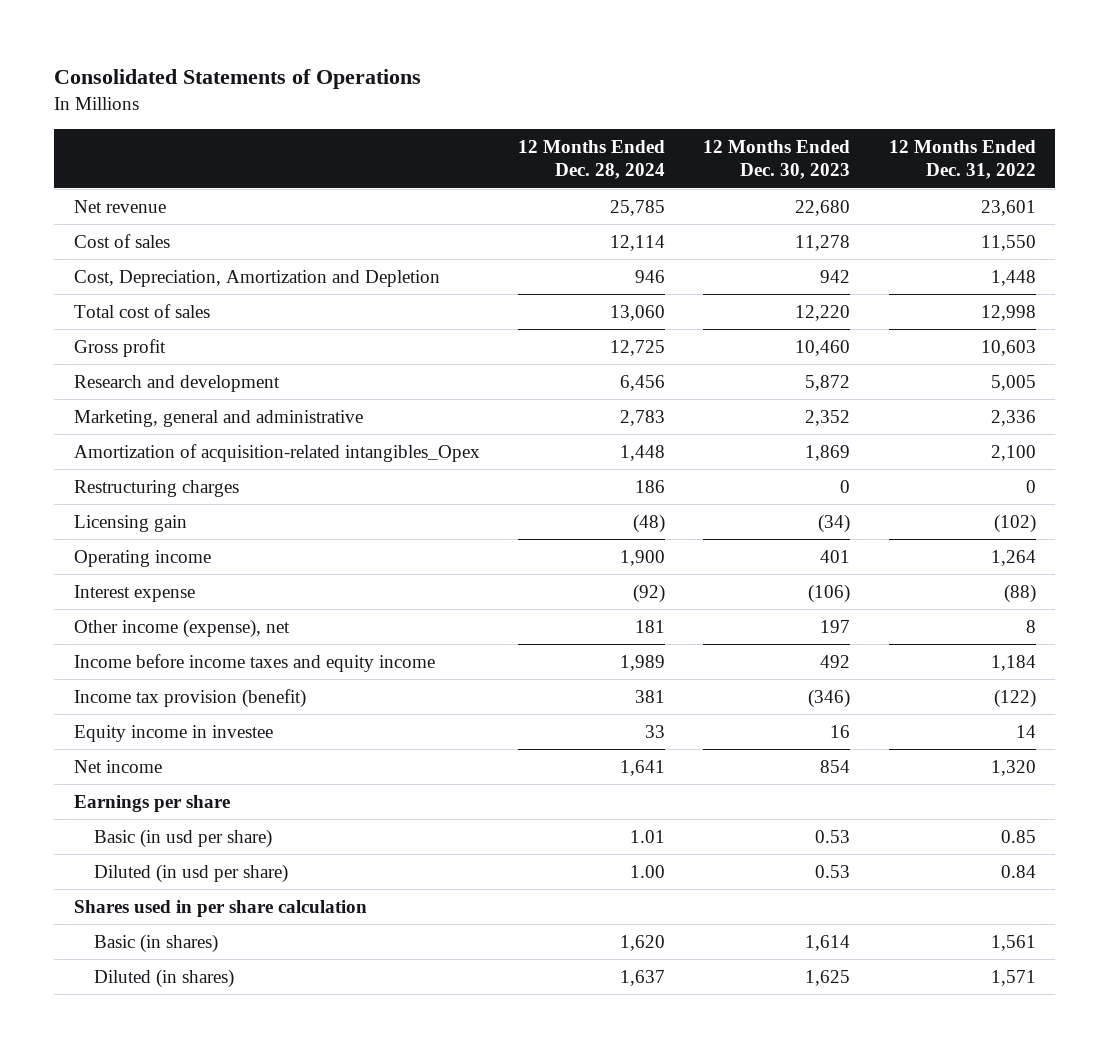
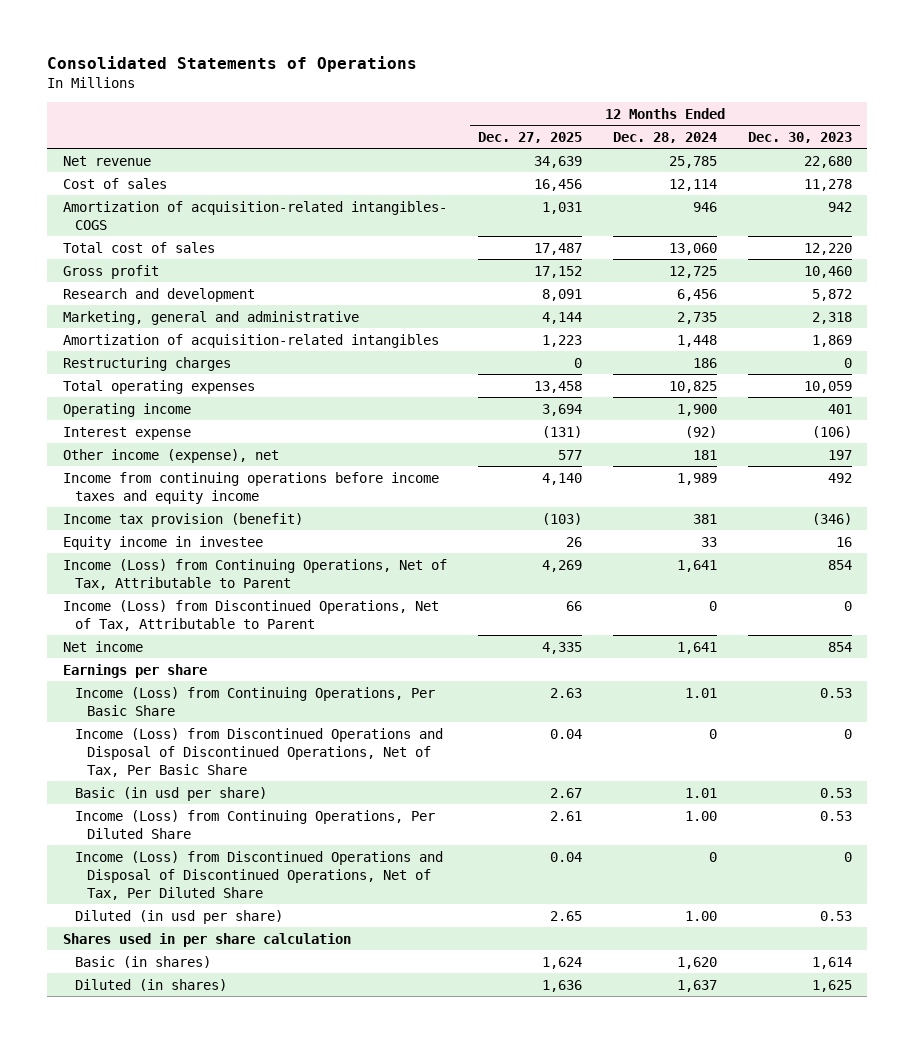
[888,139,1036,180] 12 Months Ended Dec. 31, 2022 -> none
none -> [477,131,582,143] Dec. 27, 2025
[73,269,440,287] Cost, Depreciation, Amortization and Depletion -> [62,200,447,230] Amortization of acquisition-related intangibles- COGS
[619,409,665,426] 2,783 -> [676,311,717,324] 2,735
[805,409,851,426] 2,352 -> [811,311,852,324] 2,318
[73,443,480,462] Amortization of acquisition-related intangibles_Opex -> [62,333,439,348] Amortization of acquisition-related intangibles
[73,514,187,532] Licensing gain -> none
none -> [62,379,255,394] Total operating expenses
[73,653,435,672] Income before income taxes and equity income -> [62,471,439,504] Income from continuing operations before income taxes and equity income
none -> [62,558,447,590] Income (Loss) from Continuing Operations, Net of Tax, Attributable to Parent
none -> [62,599,439,631] Income (Loss) from Discontinued Operations, Net of Tax, Attributable to Parent
none -> [74,686,435,716] Income (Loss) from Continuing Operations, Per Basic Share
none -> [74,727,443,778] Income (Loss) from Discontinued Operations and Disposal of Discontinued Operations, Net of Tax, Per Basic Share
none -> [74,809,435,839] Income (Loss) from Continuing Operations, Per Diluted Share
none -> [74,850,443,901] Income (Loss) from Discontinued Operations and Disposal of Discontinued Operations, Net of Tax, Per Diluted Share

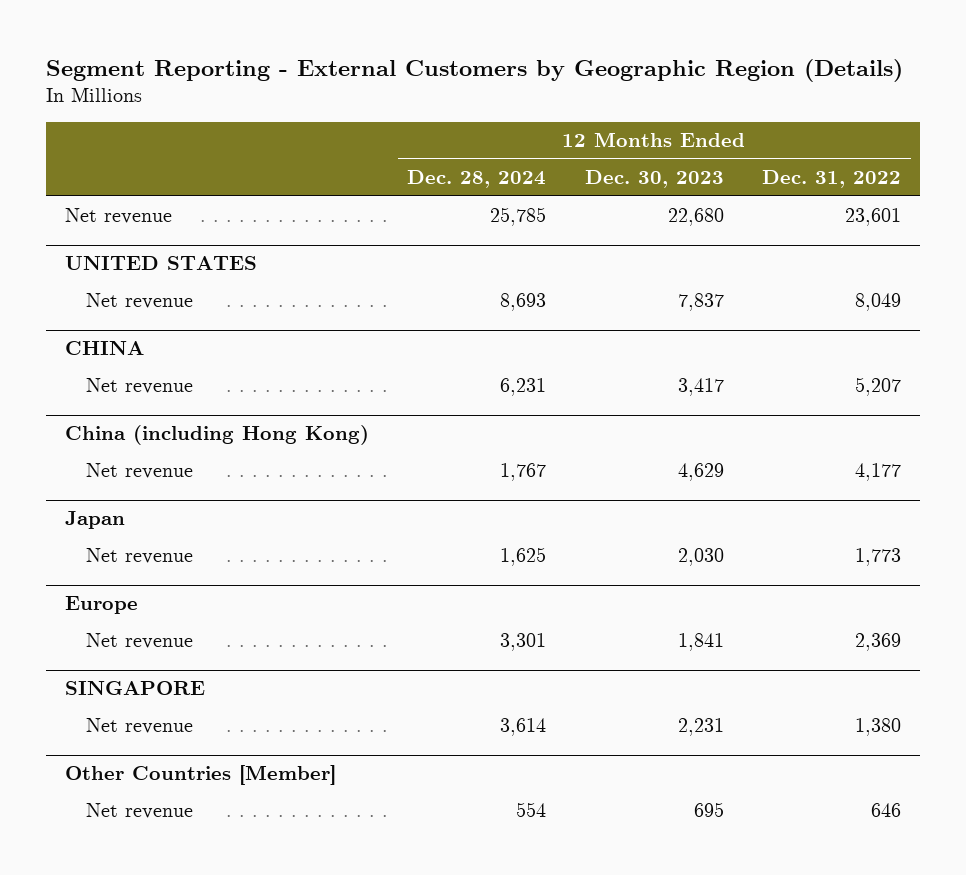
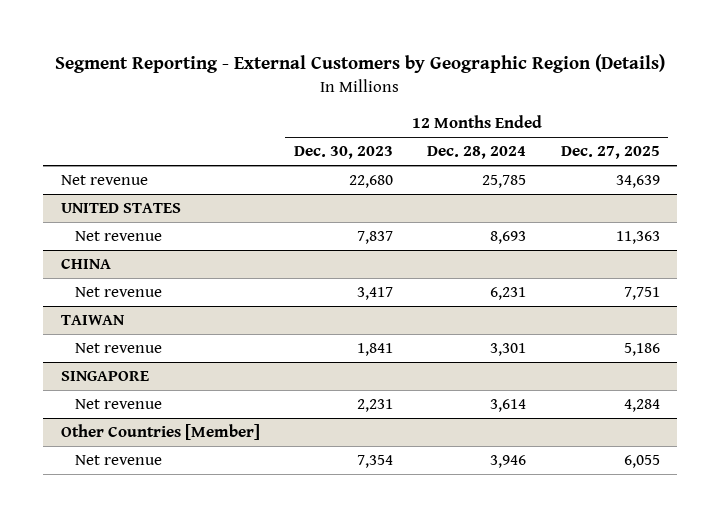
[762,169,902,188] Dec. 31, 2022 -> none
none -> [560,146,660,160] Dec. 27, 2025
[65,425,370,446] China (including Hong Kong) -> none
[85,463,193,480] Net revenue -> none
[65,511,126,530] Japan -> none
[85,548,193,565] Net revenue -> none
[65,596,139,615] Europe -> [60,315,125,326] TAIWAN
[516,802,547,818] 554 -> [490,455,527,469] 3,946
[693,802,724,818] 695 -> [356,455,393,469] 7,354

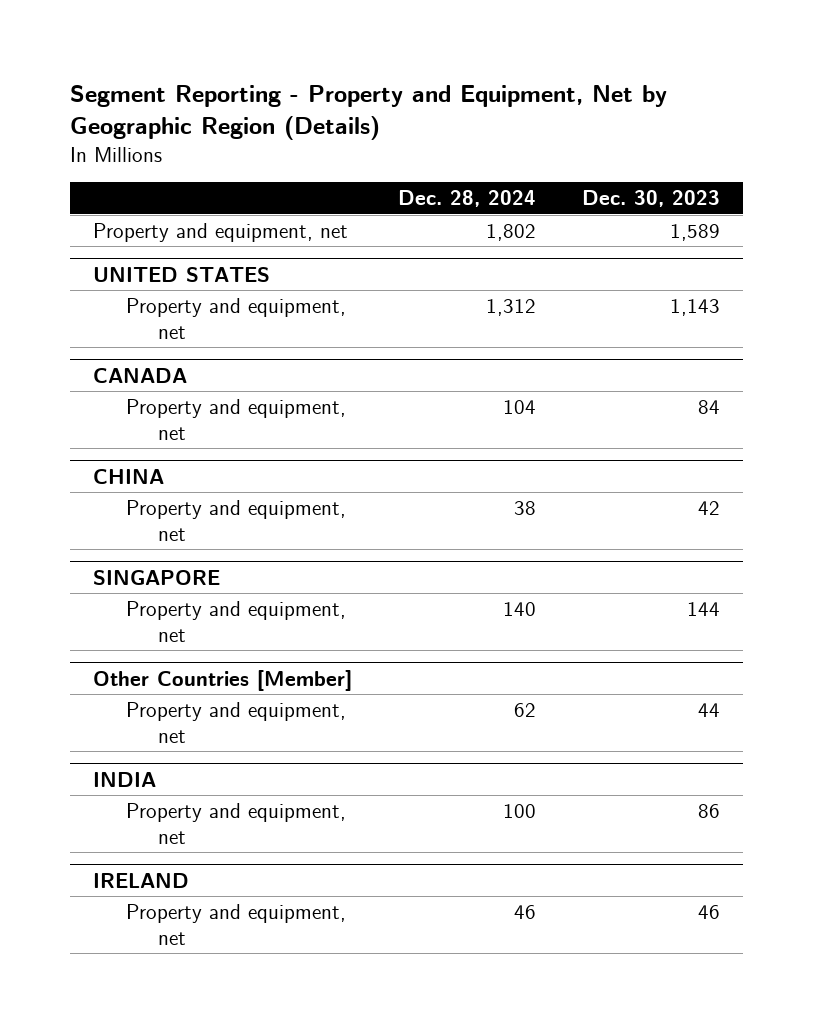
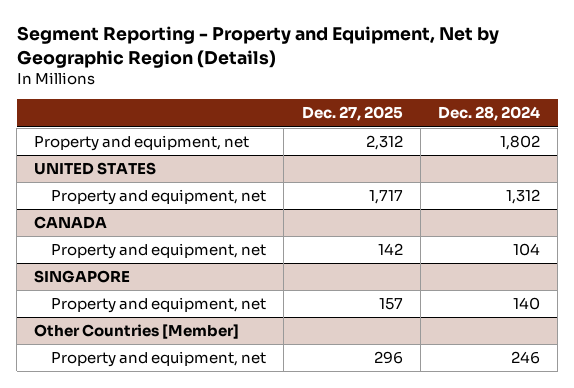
[582,190,721,208] Dec. 30, 2023 -> none
none -> [301,106,403,122] Dec. 27, 2025
[92,468,164,484] CHINA -> none
[125,499,346,541] Property and equipment, net -> none
[92,771,156,787] INDIA -> none
[125,802,346,844] Property and equipment, net -> none
[92,872,189,888] IRELAND -> none
[125,903,346,945] Property and equipment, net -> none
[513,702,536,717] 62 -> [511,351,541,365] 246

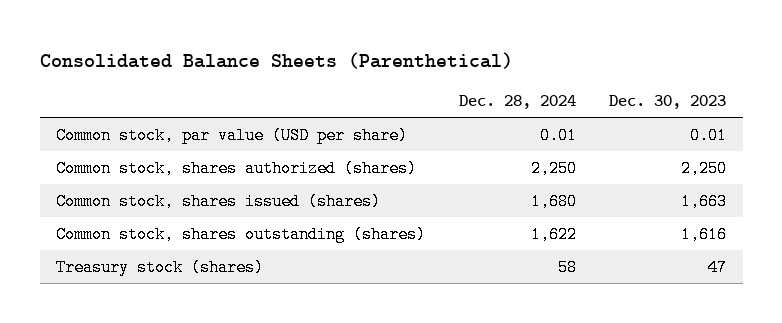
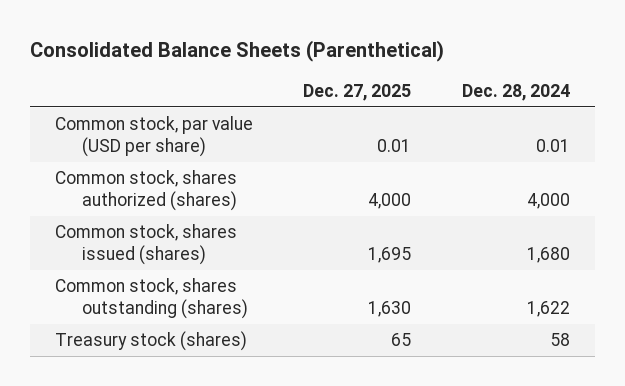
[608,95,726,110] Dec. 30, 2023 -> none
none -> [303,83,412,101] Dec. 27, 2025
[530,159,577,177] 2,250 -> [526,193,570,210] 4,000

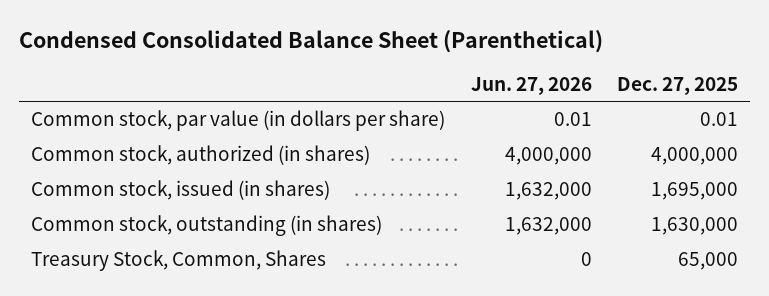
[29,40,444,63] Consolidated Balance Sheets (Parenthetical) -> [18,29,603,53] Condensed Consolidated Balance Sheet (Parenthetical)
[461,83,570,101] Dec. 28, 2024 -> none
none -> [470,76,592,95] Jun. 27, 2026
[55,116,254,158] Common stock, par value (USD per share) -> [31,110,446,132] Common stock, par value (in dollars per share)
[55,170,238,212] Common stock, shares authorized (shares) -> [31,145,371,166] Common stock, authorized (in shares)
[368,193,412,210] 4,000 -> [650,147,738,166] 4,000,000
[55,224,238,266] Common stock, shares issued (shares) -> [31,180,331,201] Common stock, issued (in shares)
[368,247,412,264] 1,695 -> [650,182,738,201] 1,695,000
[55,278,249,320] Common stock, shares outstanding (shares) -> [31,215,383,237] Common stock, outstanding (in shares)
[368,301,412,318] 1,630 -> [650,217,738,236] 1,630,000
[55,331,248,352] Treasury stock (shares) -> [31,250,327,272] Treasury Stock, Common, Shares
[391,333,412,347] 65 -> [677,252,738,271] 65,000

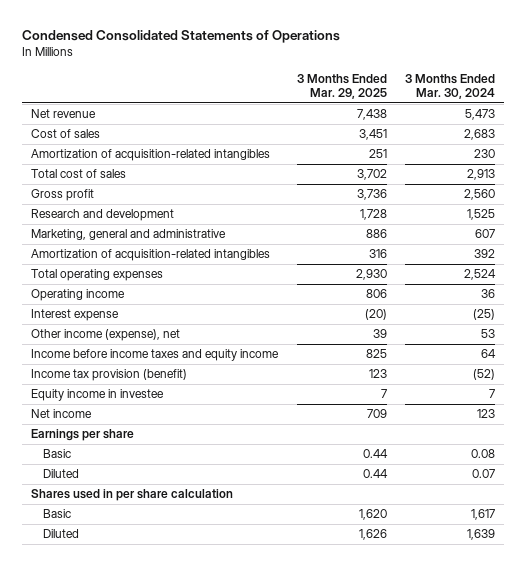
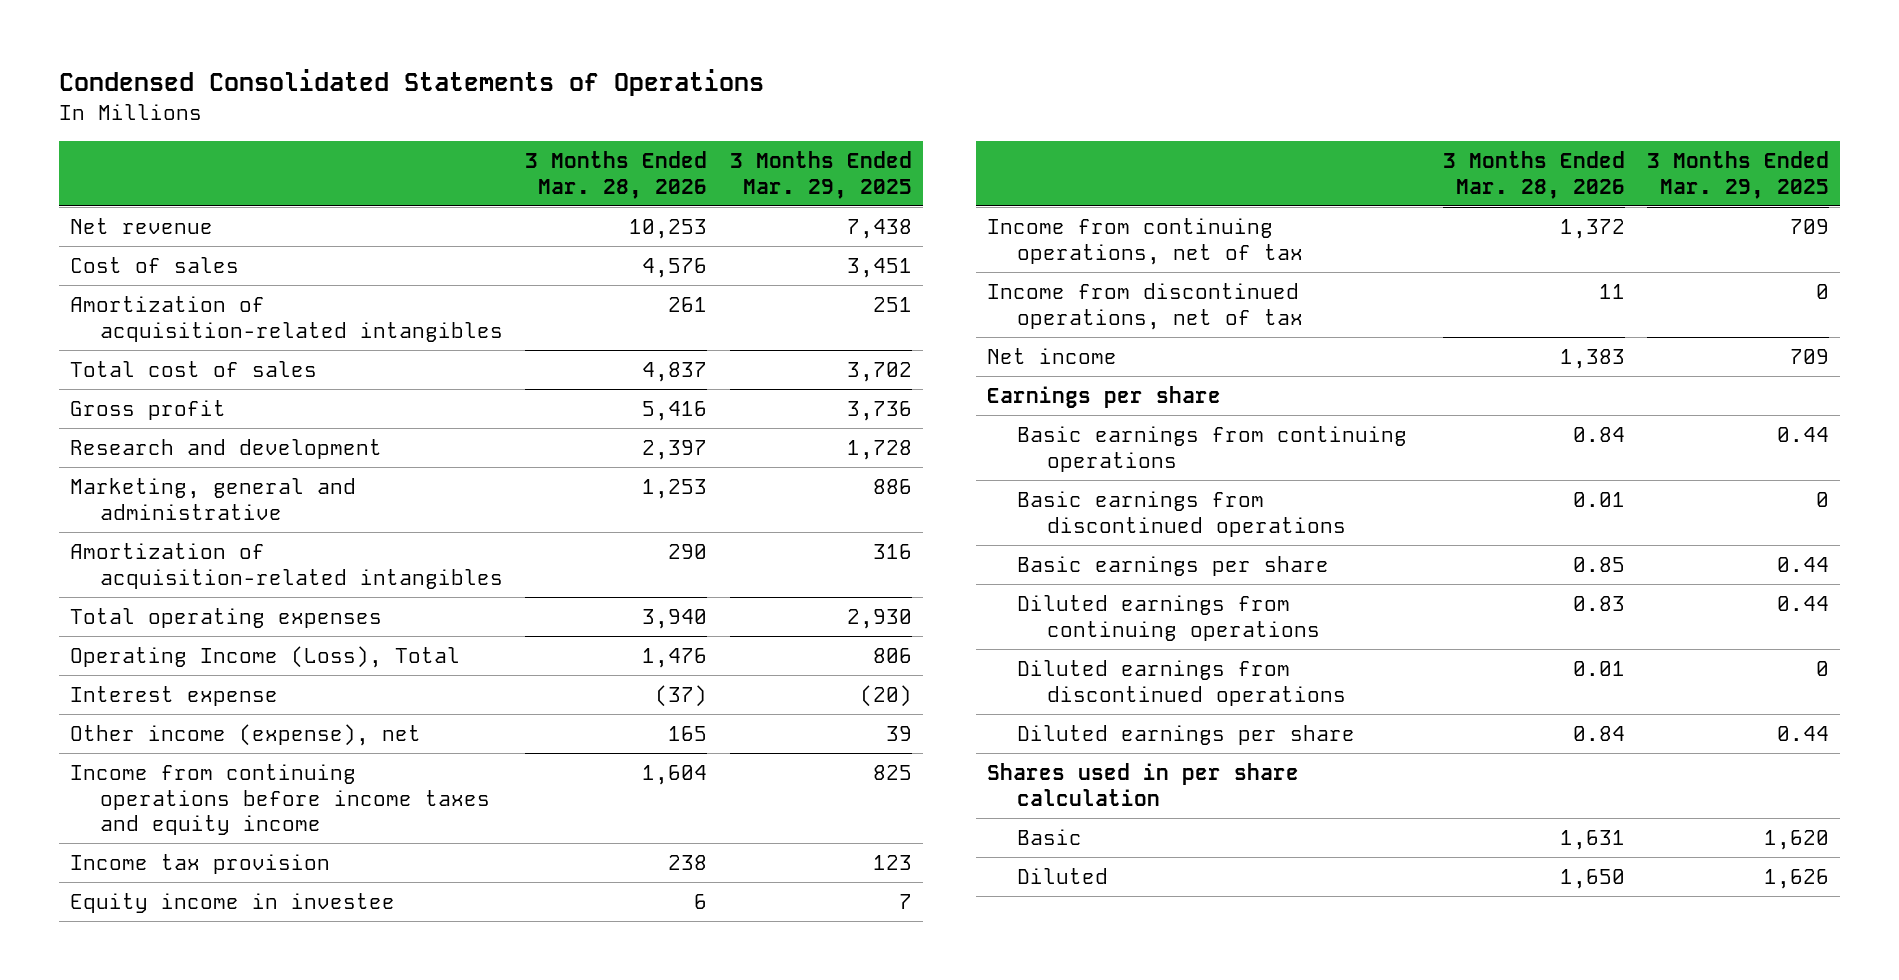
[405,73,496,100] 3 Months Ended Mar. 30, 2024 -> none
none -> [525,151,708,199] 3 Months Ended Mar. 28, 2026
[31,289,126,302] Operating income -> [69,645,460,668] Operating Income (Loss), Total
[31,349,280,362] Income before income taxes and equity income -> [69,763,490,836] Income from continuing operations before income taxes and equity income
[31,369,188,382] Income tax provision (benefit) -> [69,853,330,874] Income tax provision
none -> [987,217,1304,265] Income from continuing operations, net of tax
none -> [987,282,1304,330] Income from discontinued operations, net of tax
none -> [1017,425,1408,472] Basic earnings from continuing operations
none -> [1017,490,1346,537] Basic earnings from discontinued operations
[43,449,72,459] Basic -> [1017,555,1330,576] Basic earnings per share
none -> [1017,594,1320,641] Diluted earnings from continuing operations
none -> [1017,659,1346,706] Diluted earnings from discontinued operations
[43,469,80,479] Diluted -> [1017,724,1356,745] Diluted earnings per share

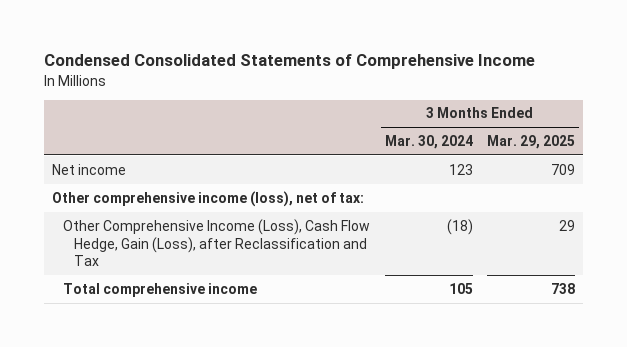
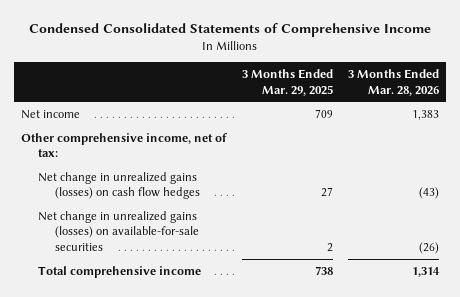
[384,135,473,150] Mar. 30, 2024 -> none
none -> [347,69,439,96] 3 Months Ended Mar. 28, 2026
[51,190,364,207] Other comprehensive income (loss), net of tax: -> [21,132,229,158] Other comprehensive income, net of tax:
[62,218,370,267] Other Comprehensive Income (Loss), Cash Flow Hedge, Gain (Loss), after Reclassification and Tax -> [37,171,200,200] Net change in unrealized gains (losses) on cash flow hedges
[559,219,576,231] 29 -> [321,187,334,198] 27
none -> [37,210,199,251] Net change in unrealized gains (losses) on available-for-sale securities

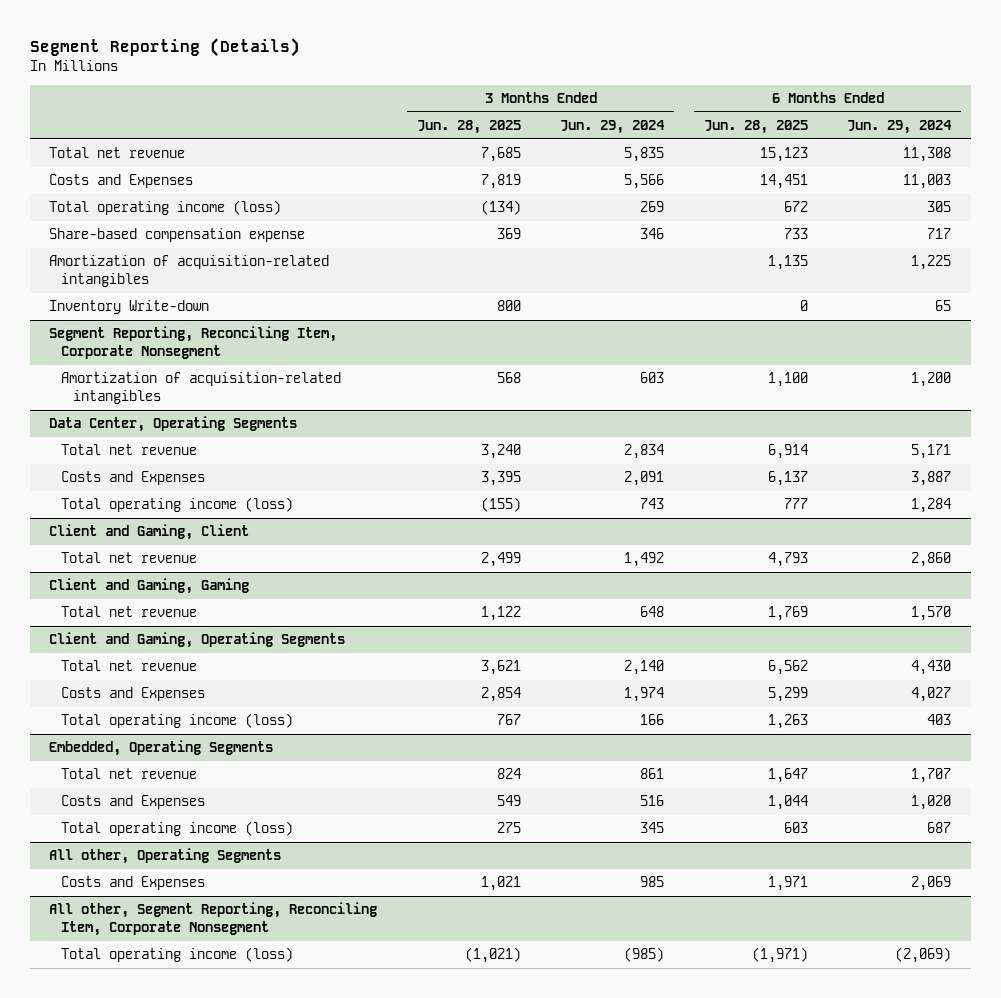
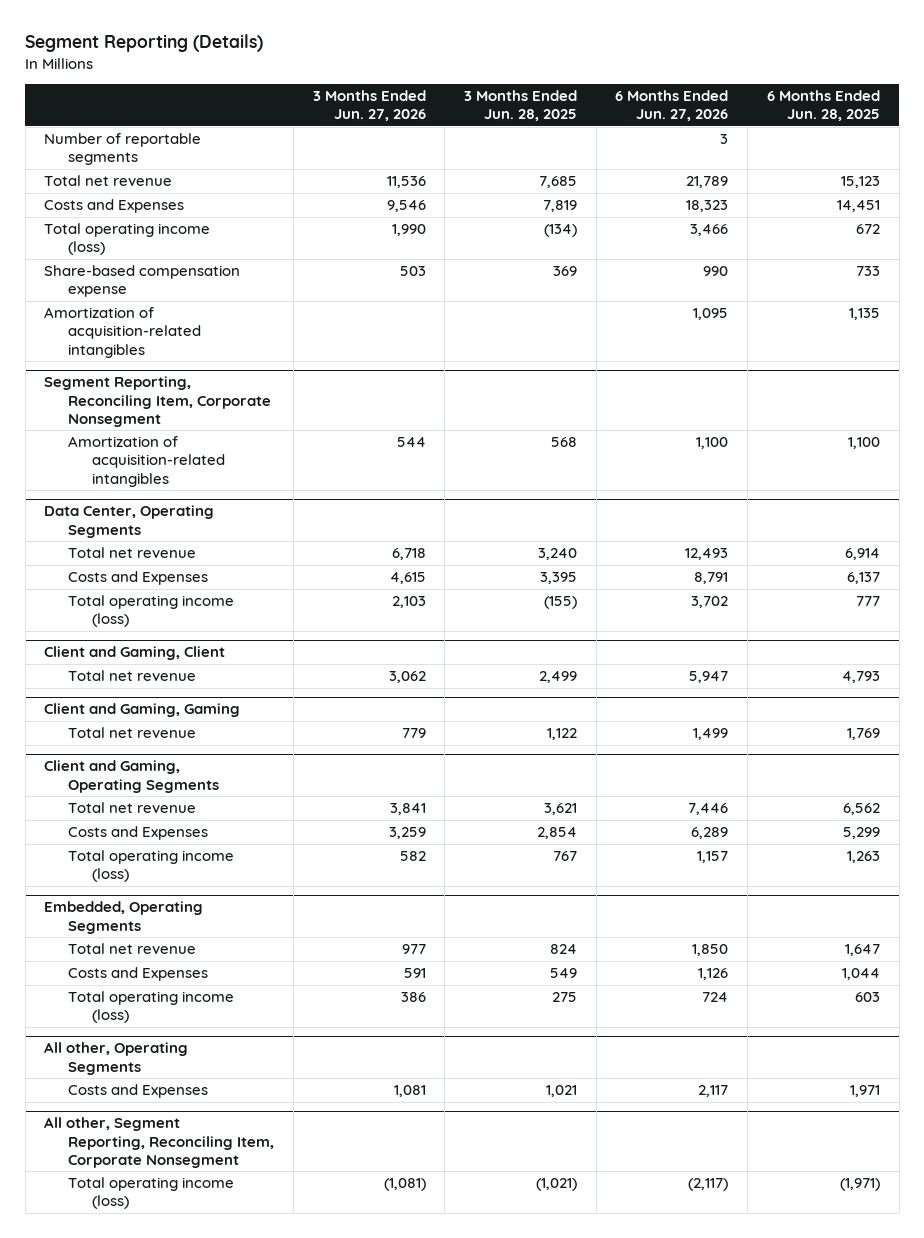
[560,120,666,135] Jun. 29, 2024 -> none
[847,120,953,135] Jun. 29, 2024 -> none
none -> [312,89,426,122] 3 Months Ended Jun. 27, 2026
none -> [615,89,729,122] 6 Months Ended Jun. 27, 2026
none -> [44,133,202,166] Number of reportable segments
[49,300,210,315] Inventory Write-down -> none

